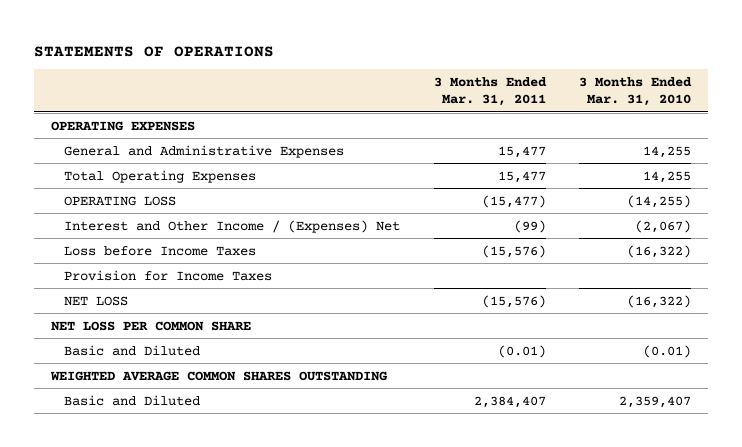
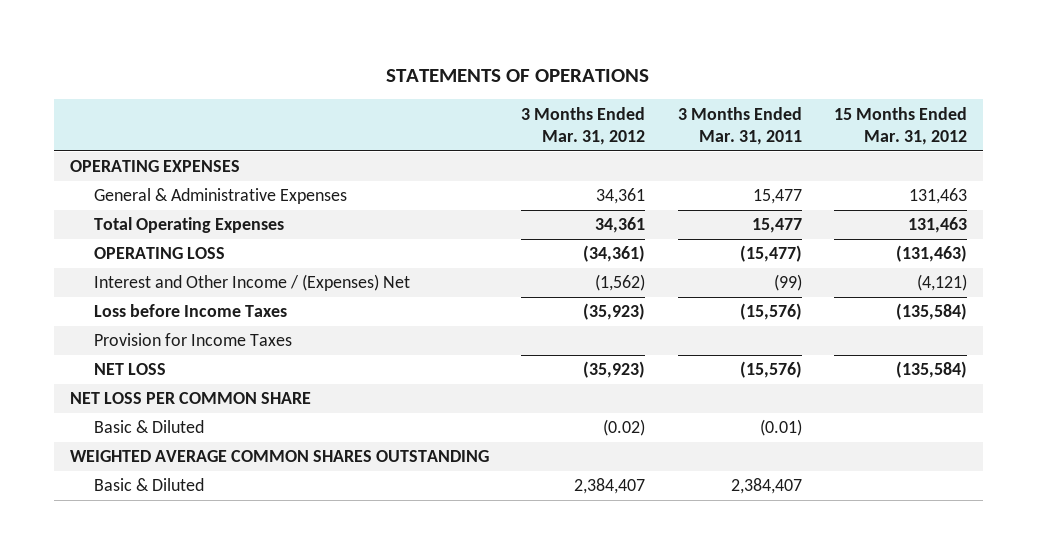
[578,77,692,107] 3 Months Ended Mar. 31, 2010 -> none
none -> [521,106,646,146] 3 Months Ended Mar. 31, 2012
none -> [833,106,967,146] 15 Months Ended Mar. 31, 2012
[64,144,345,158] General and Administrative Expenses -> [94,188,348,205] General & Administrative Expenses
[64,344,201,356] Basic and Diluted -> [94,420,205,434] Basic & Diluted
[64,394,201,406] Basic and Diluted -> [94,478,205,492] Basic & Diluted

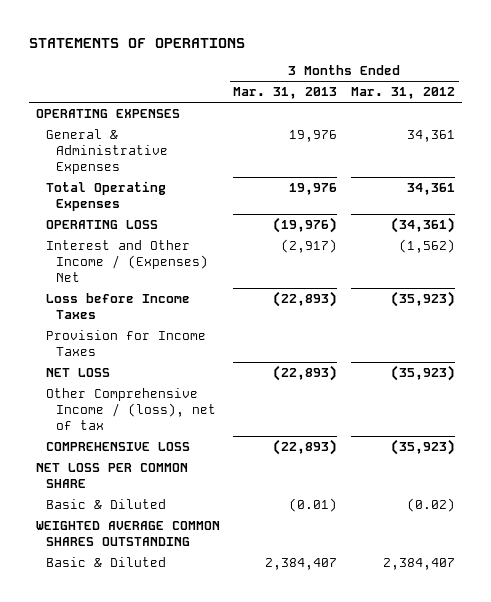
[677,106,802,146] 3 Months Ended Mar. 31, 2011 -> none
[833,106,967,146] 15 Months Ended Mar. 31, 2012 -> none
none -> [233,87,338,100] Mar. 31, 2013
none -> [45,387,216,430] Other Comprehensive Income / (loss), net of tax
none -> [45,441,190,451] COMPREHENSIVE LOSS

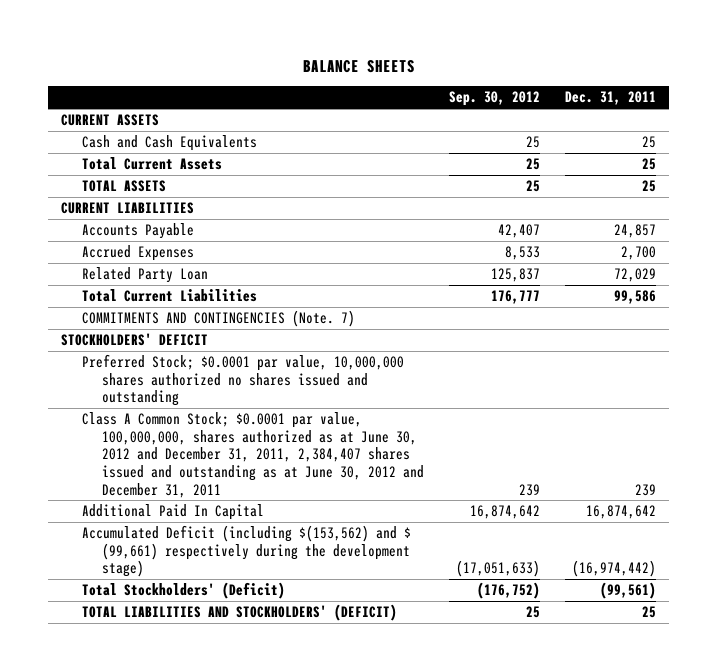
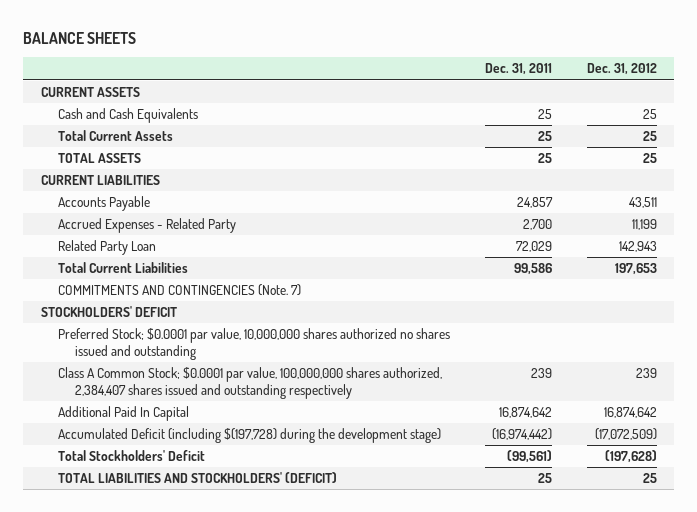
[449,91,541,107] Sep. 30, 2012 -> none
none -> [586,63,657,76] Dec. 31, 2012
[81,245,194,262] Accrued Expenses -> [58,218,237,234] Accrued Expenses - Related Party
[81,412,425,498] Class A Common Stock; $0.0001 par value, 100,000,000, shares authorized as at June 30, 2012 and December 31, 2011, 2,384,407 shares issued and outstanding as at June 30, 2012 and December 31, 2011 -> [58,367,443,399] Class A Common Stock; $0.0001 par value, 100,000,000 shares authorized, 2,384,407 shares issued and outstanding respectively
[81,525,411,578] Accumulated Deficit (including $(153,562) and $ (99,661) respectively during the development stage) -> [58,428,442,444] Accumulated Deficit (including $(197,728) during the development stage)
[81,582,285,600] Total Stockholders' (Deficit) -> [58,450,206,462] Total Stockholders' Deficit

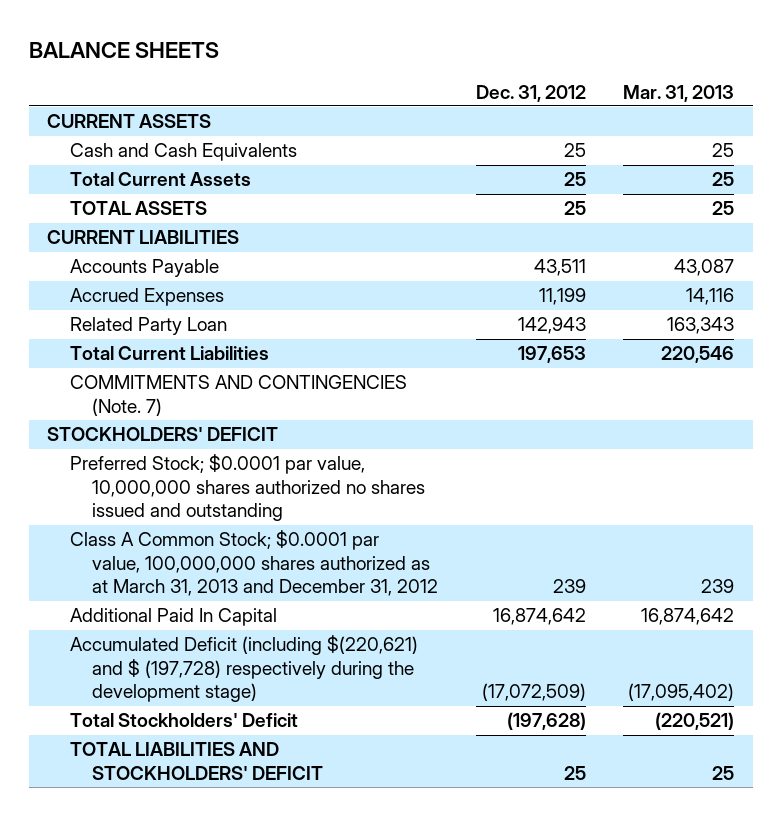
[484,63,552,76] Dec. 31, 2011 -> none
none -> [623,84,735,102] Mar. 31, 2013
[58,218,237,234] Accrued Expenses - Related Party -> [69,288,224,307] Accrued Expenses
[58,367,443,399] Class A Common Stock; $0.0001 par value, 100,000,000 shares authorized, 2,384,407 shares issued and outstanding respectively -> [69,530,439,597] Class A Common Stock; $0.0001 par value, 100,000,000 shares authorized as at March 31, 2013 and December 31, 2012
[58,428,442,444] Accumulated Deficit (including $(197,728) during the development stage) -> [69,635,418,703] Accumulated Deficit (including $(220,621) and $ (197,728) respectively during the development stage)
[58,472,338,484] TOTAL LIABILITIES AND STOCKHOLDERS' (DEFICIT) -> [69,742,324,780] TOTAL LIABILITIES AND STOCKHOLDERS' DEFICIT

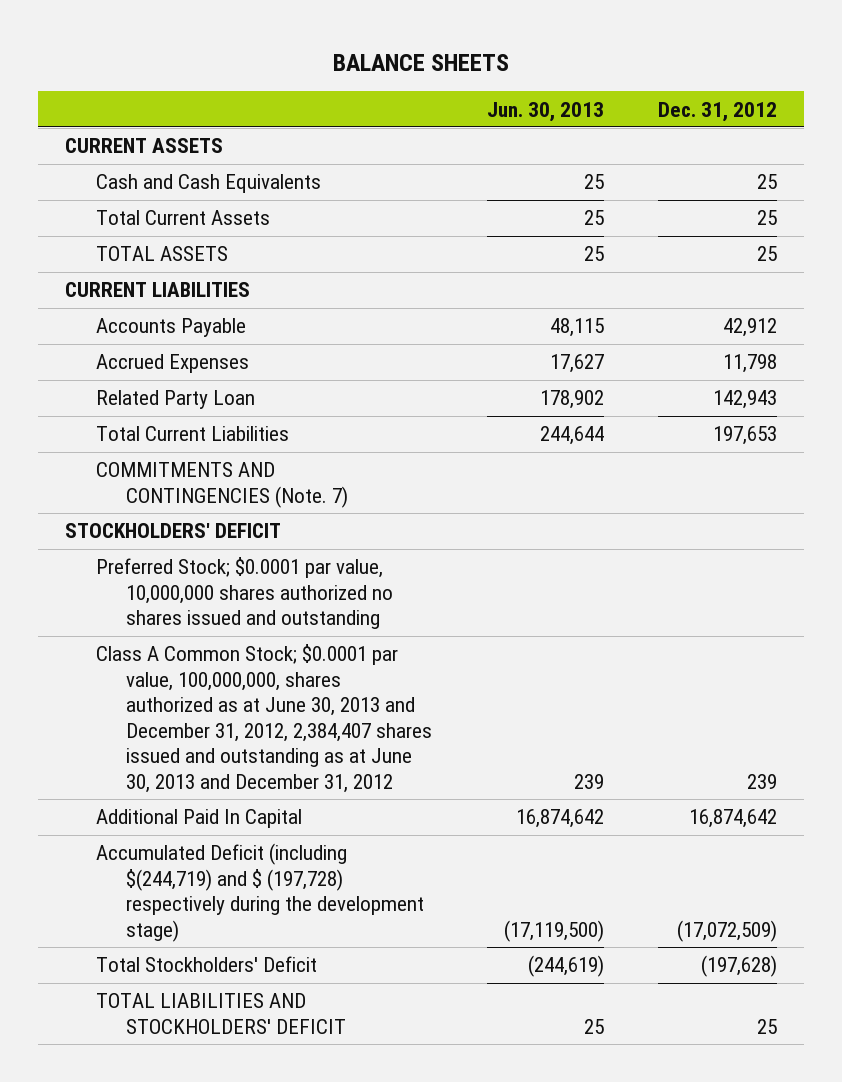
[623,84,735,102] Mar. 31, 2013 -> none
none -> [486,101,604,122] Jun. 30, 2013
[533,259,586,277] 43,511 -> [722,318,777,338] 42,912
[538,288,586,306] 11,199 -> [722,354,777,374] 11,798
[69,530,439,597] Class A Common Stock; $0.0001 par value, 100,000,000 shares authorized as at March 31, 2013 and December 31, 2012 -> [95,644,433,793] Class A Common Stock; $0.0001 par value, 100,000,000, shares authorized as at June 30, 2013 and December 31, 2012, 2,384,407 shares issued and outstanding as at June 30, 2013 and December 31, 2012
[69,635,418,703] Accumulated Deficit (including $(220,621) and $ (197,728) respectively during the development stage) -> [95,843,425,942] Accumulated Deficit (including $(244,719) and $ (197,728) respectively during the development stage)

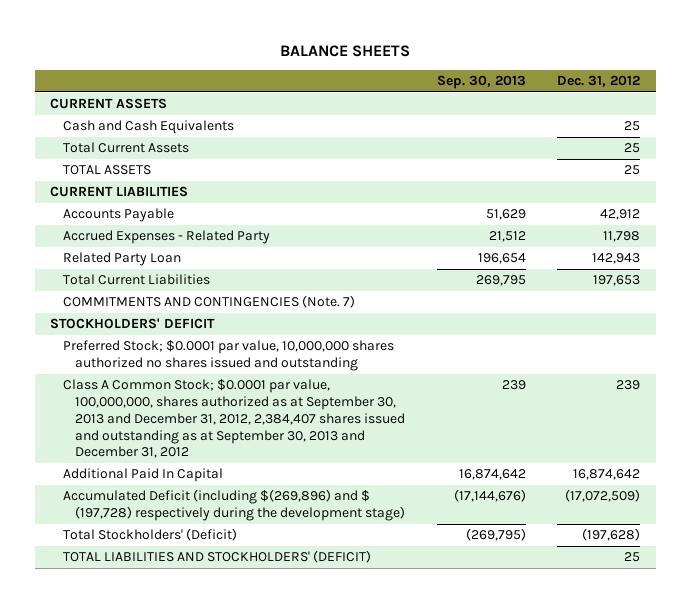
[486,101,604,122] Jun. 30, 2013 -> none
none -> [436,75,526,90] Sep. 30, 2013
[95,354,249,374] Accrued Expenses -> [62,230,270,245] Accrued Expenses - Related Party
[95,644,433,793] Class A Common Stock; $0.0001 par value, 100,000,000, shares authorized as at June 30, 2013 and December 31, 2012, 2,384,407 shares issued and outstanding as at June 30, 2013 and December 31, 2012 -> [62,379,406,459] Class A Common Stock; $0.0001 par value, 100,000,000, shares authorized as at September 30, 2013 and December 31, 2012, 2,384,407 shares issued and outstanding as at September 30, 2013 and December 31, 2012
[95,843,425,942] Accumulated Deficit (including $(244,719) and $ (197,728) respectively during the development stage) -> [62,489,406,522] Accumulated Deficit (including $(269,896) and $ (197,728) respectively during the development stage)
[95,956,317,973] Total Stockholders' Deficit -> [62,528,237,542] Total Stockholders' (Deficit)
[95,993,347,1034] TOTAL LIABILITIES AND STOCKHOLDERS' DEFICIT -> [62,550,371,564] TOTAL LIABILITIES AND STOCKHOLDERS' (DEFICIT)

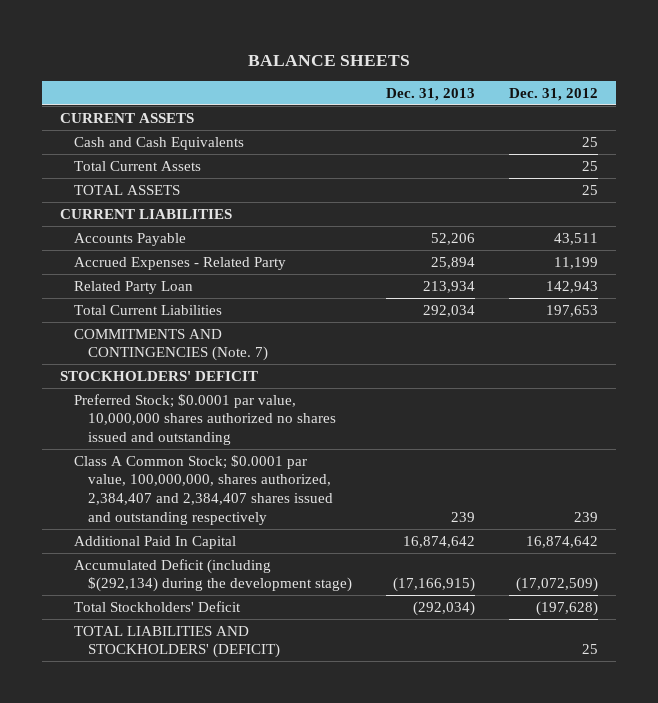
[436,75,526,90] Sep. 30, 2013 -> none
none -> [386,87,476,101] Dec. 31, 2013
[600,209,641,221] 42,912 -> [554,232,599,245] 43,511
[603,231,641,243] 11,798 -> [554,256,599,269] 11,199
[62,379,406,459] Class A Common Stock; $0.0001 par value, 100,000,000, shares authorized as at September 30, 2013 and December 31, 2012, 2,384,407 shares issued and outstanding as at September 30, 2013 and December 31, 2012 -> [73,454,333,525] Class A Common Stock; $0.0001 par value, 100,000,000, shares authorized, 2,384,407 and 2,384,407 shares issued and outstanding respectively
[62,489,406,522] Accumulated Deficit (including $(269,896) and $ (197,728) respectively during the development stage) -> [73,558,352,593] Accumulated Deficit (including $(292,134) during the development stage)
[62,528,237,542] Total Stockholders' (Deficit) -> [73,600,241,612] Total Stockholders' Deficit

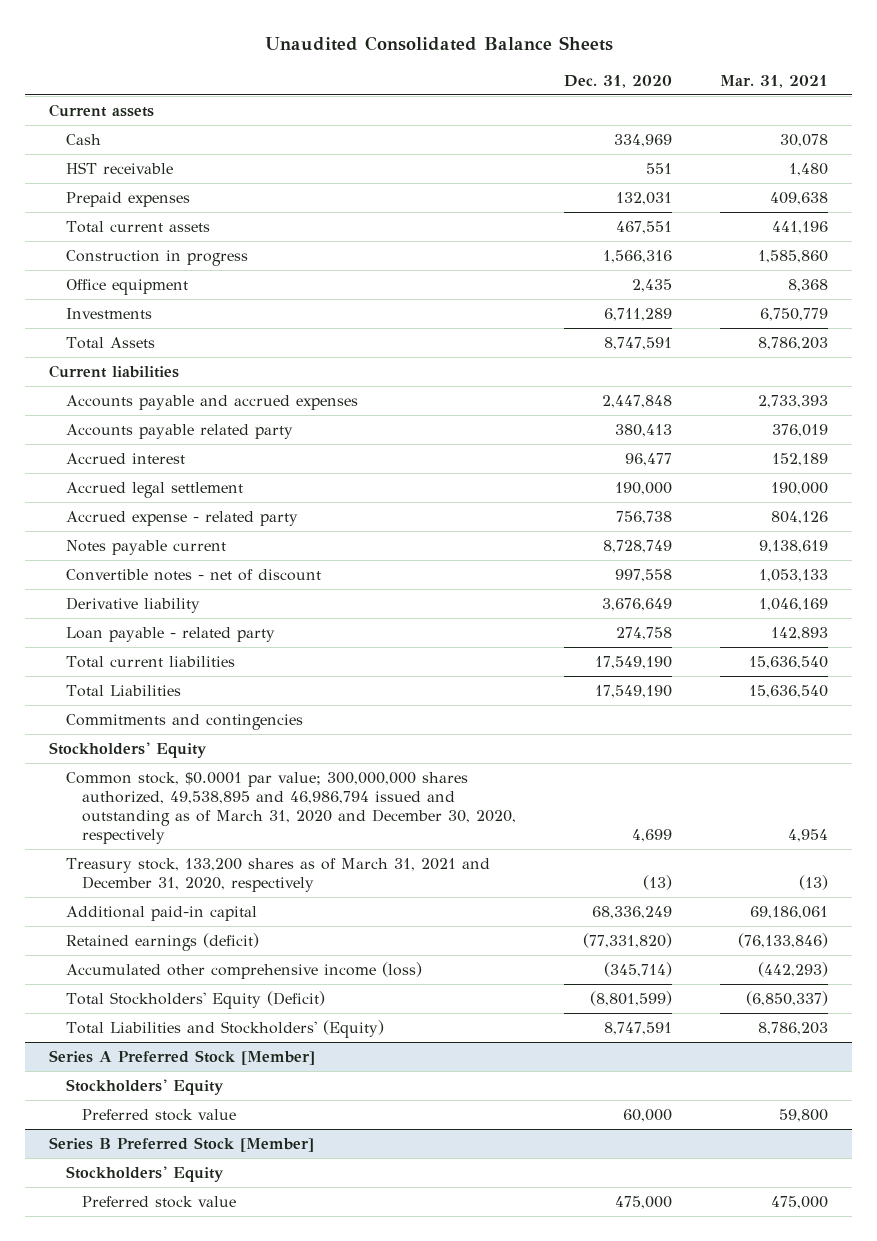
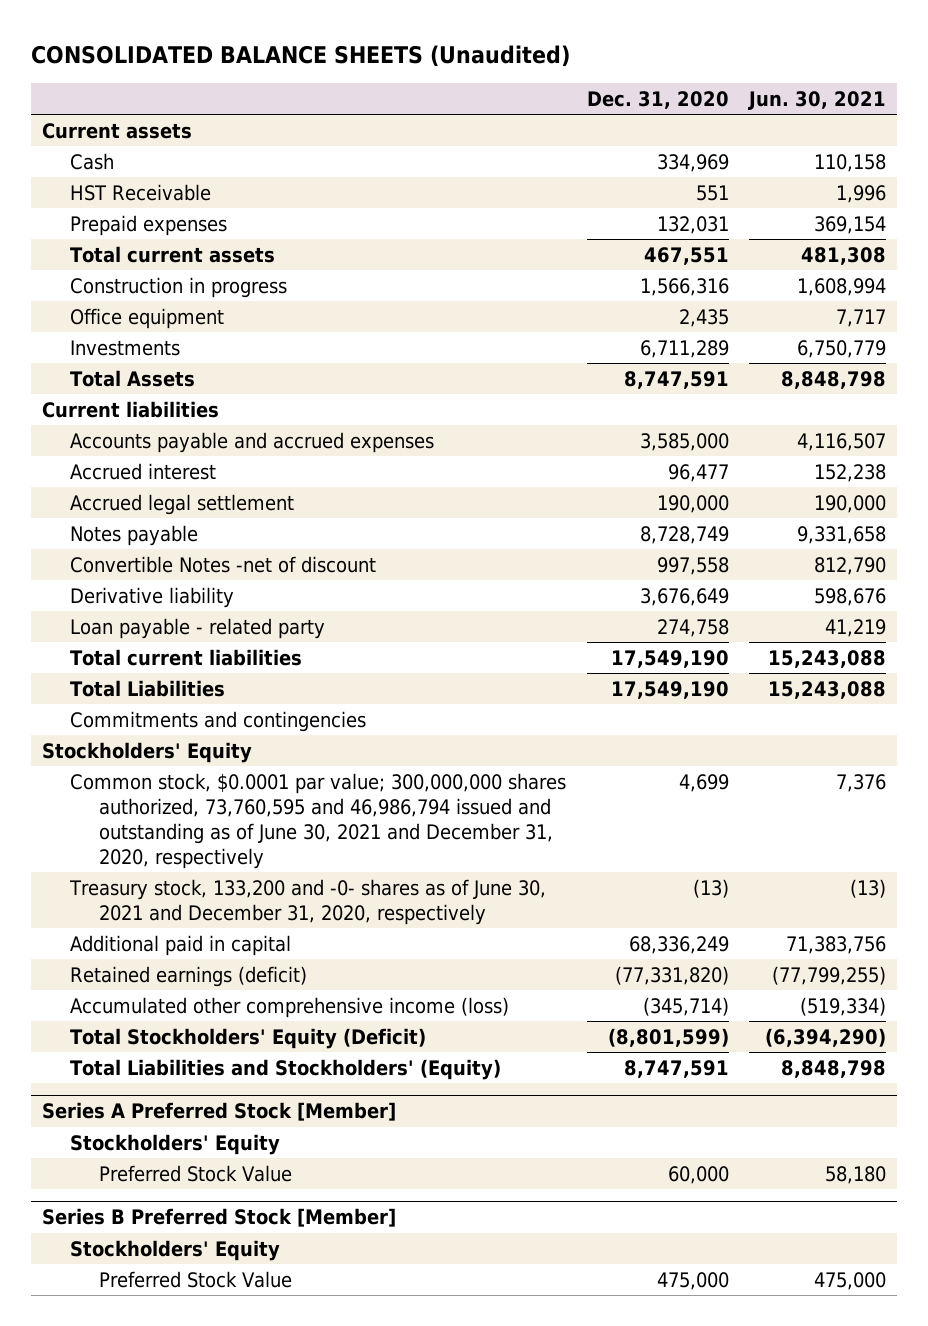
[264,36,613,52] Unaudited Consolidated Balance Sheets -> [31,44,571,67] CONSOLIDATED BALANCE SHEETS (Unaudited)
[720,75,829,89] Mar. 31, 2021 -> none
none -> [748,90,887,110] Jun. 30, 2021
[65,161,173,174] HST receivable -> [70,184,212,202] HST Receivable
[65,423,293,439] Accounts payable related party -> none
[602,394,673,408] 2,447,848 -> [639,433,729,452] 3,585,000
[65,510,298,526] Accrued expense - related party -> none
[65,539,226,555] Notes payable current -> [70,525,199,547] Notes payable
[65,568,321,581] Convertible notes - net of discount -> [70,556,377,574] Convertible Notes -net of discount
[65,771,517,845] Common stock, $0.0001 par value; 300,000,000 shares authorized, 49,538,895 and 46,986,794 issued and outstanding as of March 31, 2020 and December 30, 2020, respectively -> [70,773,567,869] Common stock, $0.0001 par value; 300,000,000 shares authorized, 73,760,595 and 46,986,794 issued and outstanding as of June 30, 2021 and December 31, 2020, respectively
[65,857,490,893] Treasury stock, 133,200 shares as of March 31, 2021 and December 31, 2020, respectively -> [69,879,547,925] Treasury stock, 133,200 and -0- shares as of June 30, 2021 and December 31, 2020, respectively
[65,905,257,921] Additional paid-in capital -> [70,935,292,957] Additional paid in capital
[82,1108,237,1121] Preferred stock value -> [99,1165,293,1183] Preferred Stock Value
[82,1195,237,1208] Preferred stock value -> [99,1271,293,1289] Preferred Stock Value

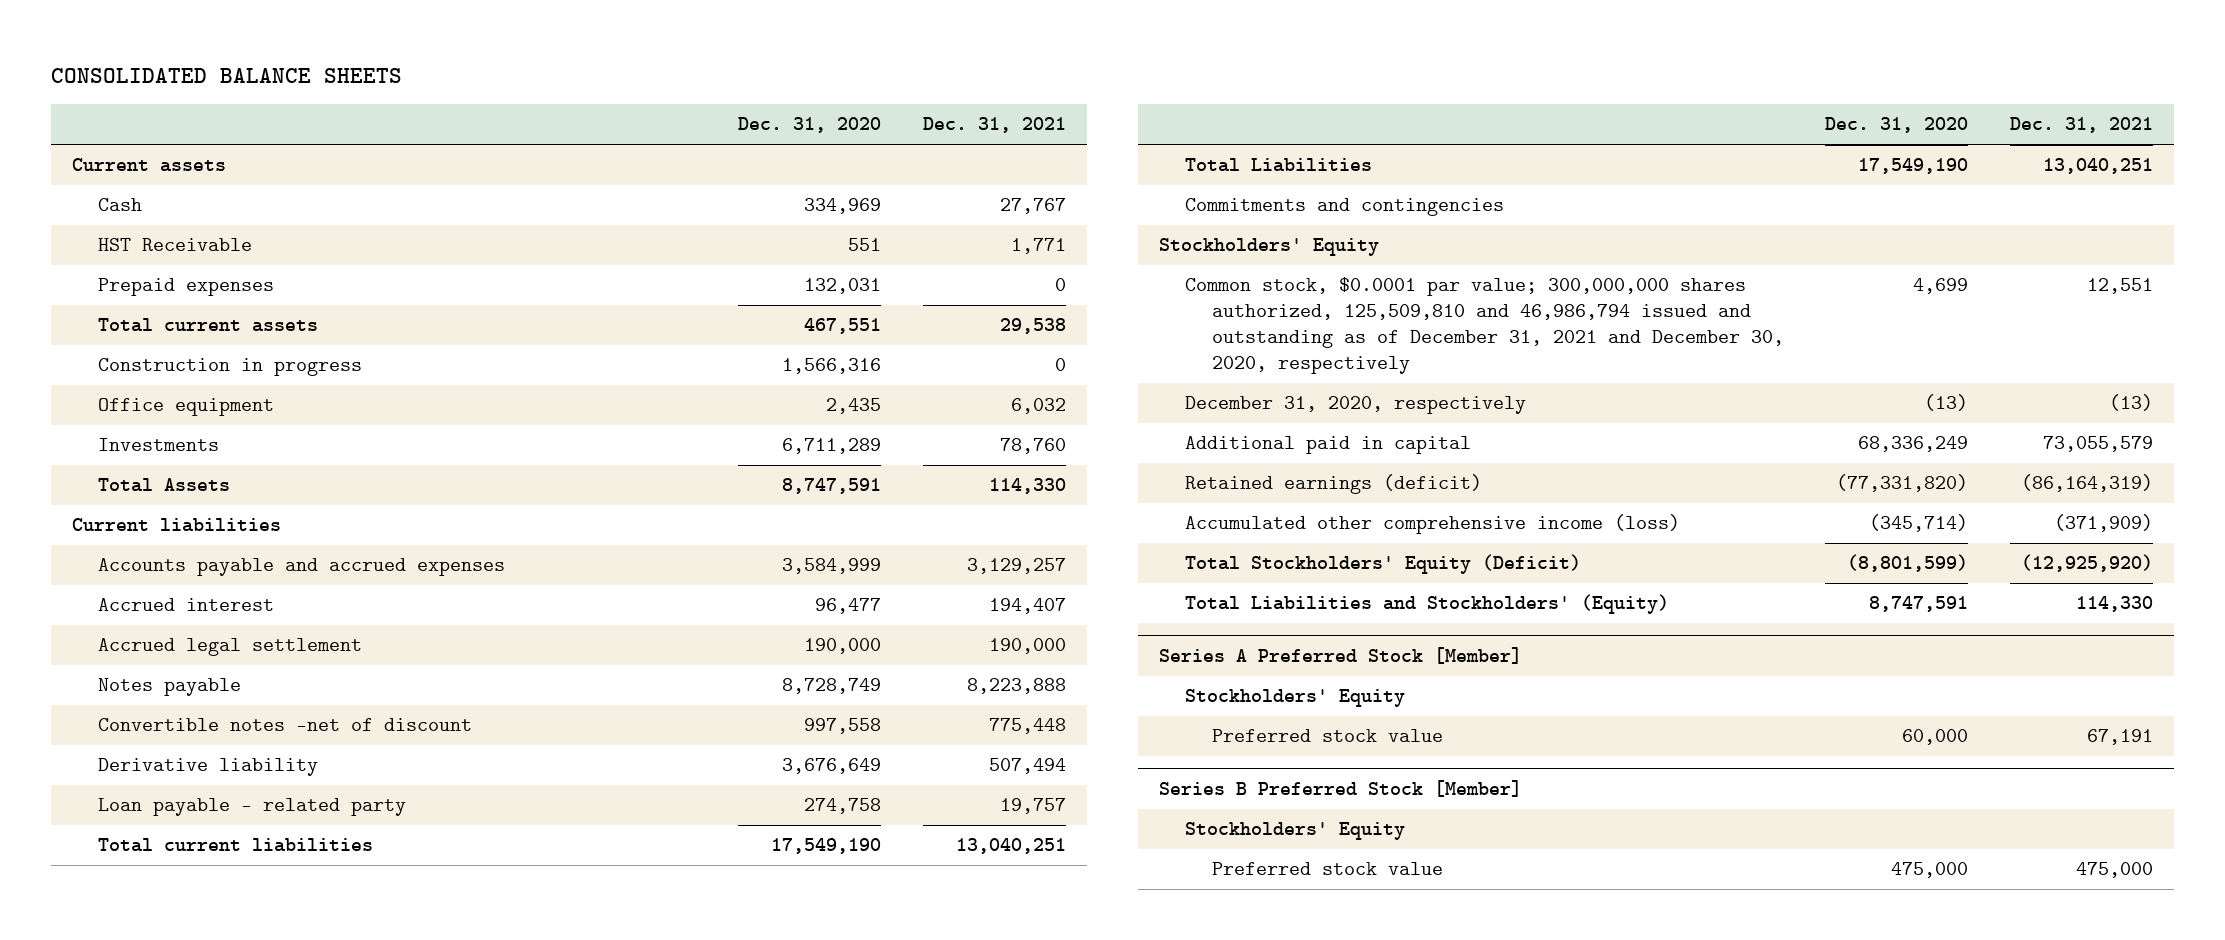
[31,44,571,67] CONSOLIDATED BALANCE SHEETS (Unaudited) -> [51,68,403,84] CONSOLIDATED BALANCE SHEETS
[748,90,887,110] Jun. 30, 2021 -> none
none -> [923,117,1067,134] Dec. 31, 2021
[639,433,729,452] 3,585,000 -> [782,558,882,575] 3,584,999
[70,556,377,574] Convertible Notes -net of discount -> [98,718,473,732] Convertible notes -net of discount
[70,773,567,869] Common stock, $0.0001 par value; 300,000,000 shares authorized, 73,760,595 and 46,986,794 issued and outstanding as of June 30, 2021 and December 31, 2020, respectively -> [1185,277,1784,375] Common stock, $0.0001 par value; 300,000,000 shares authorized, 125,509,810 and 46,986,794 issued and outstanding as of December 31, 2021 and December 30, 2020, respectively
[69,879,547,925] Treasury stock, 133,200 and -0- shares as of June 30, 2021 and December 31, 2020, respectively -> [1185,396,1527,415] December 31, 2020, respectively
[99,1165,293,1183] Preferred Stock Value -> [1211,729,1443,743] Preferred stock value
[99,1271,293,1289] Preferred Stock Value -> [1211,862,1443,876] Preferred stock value

